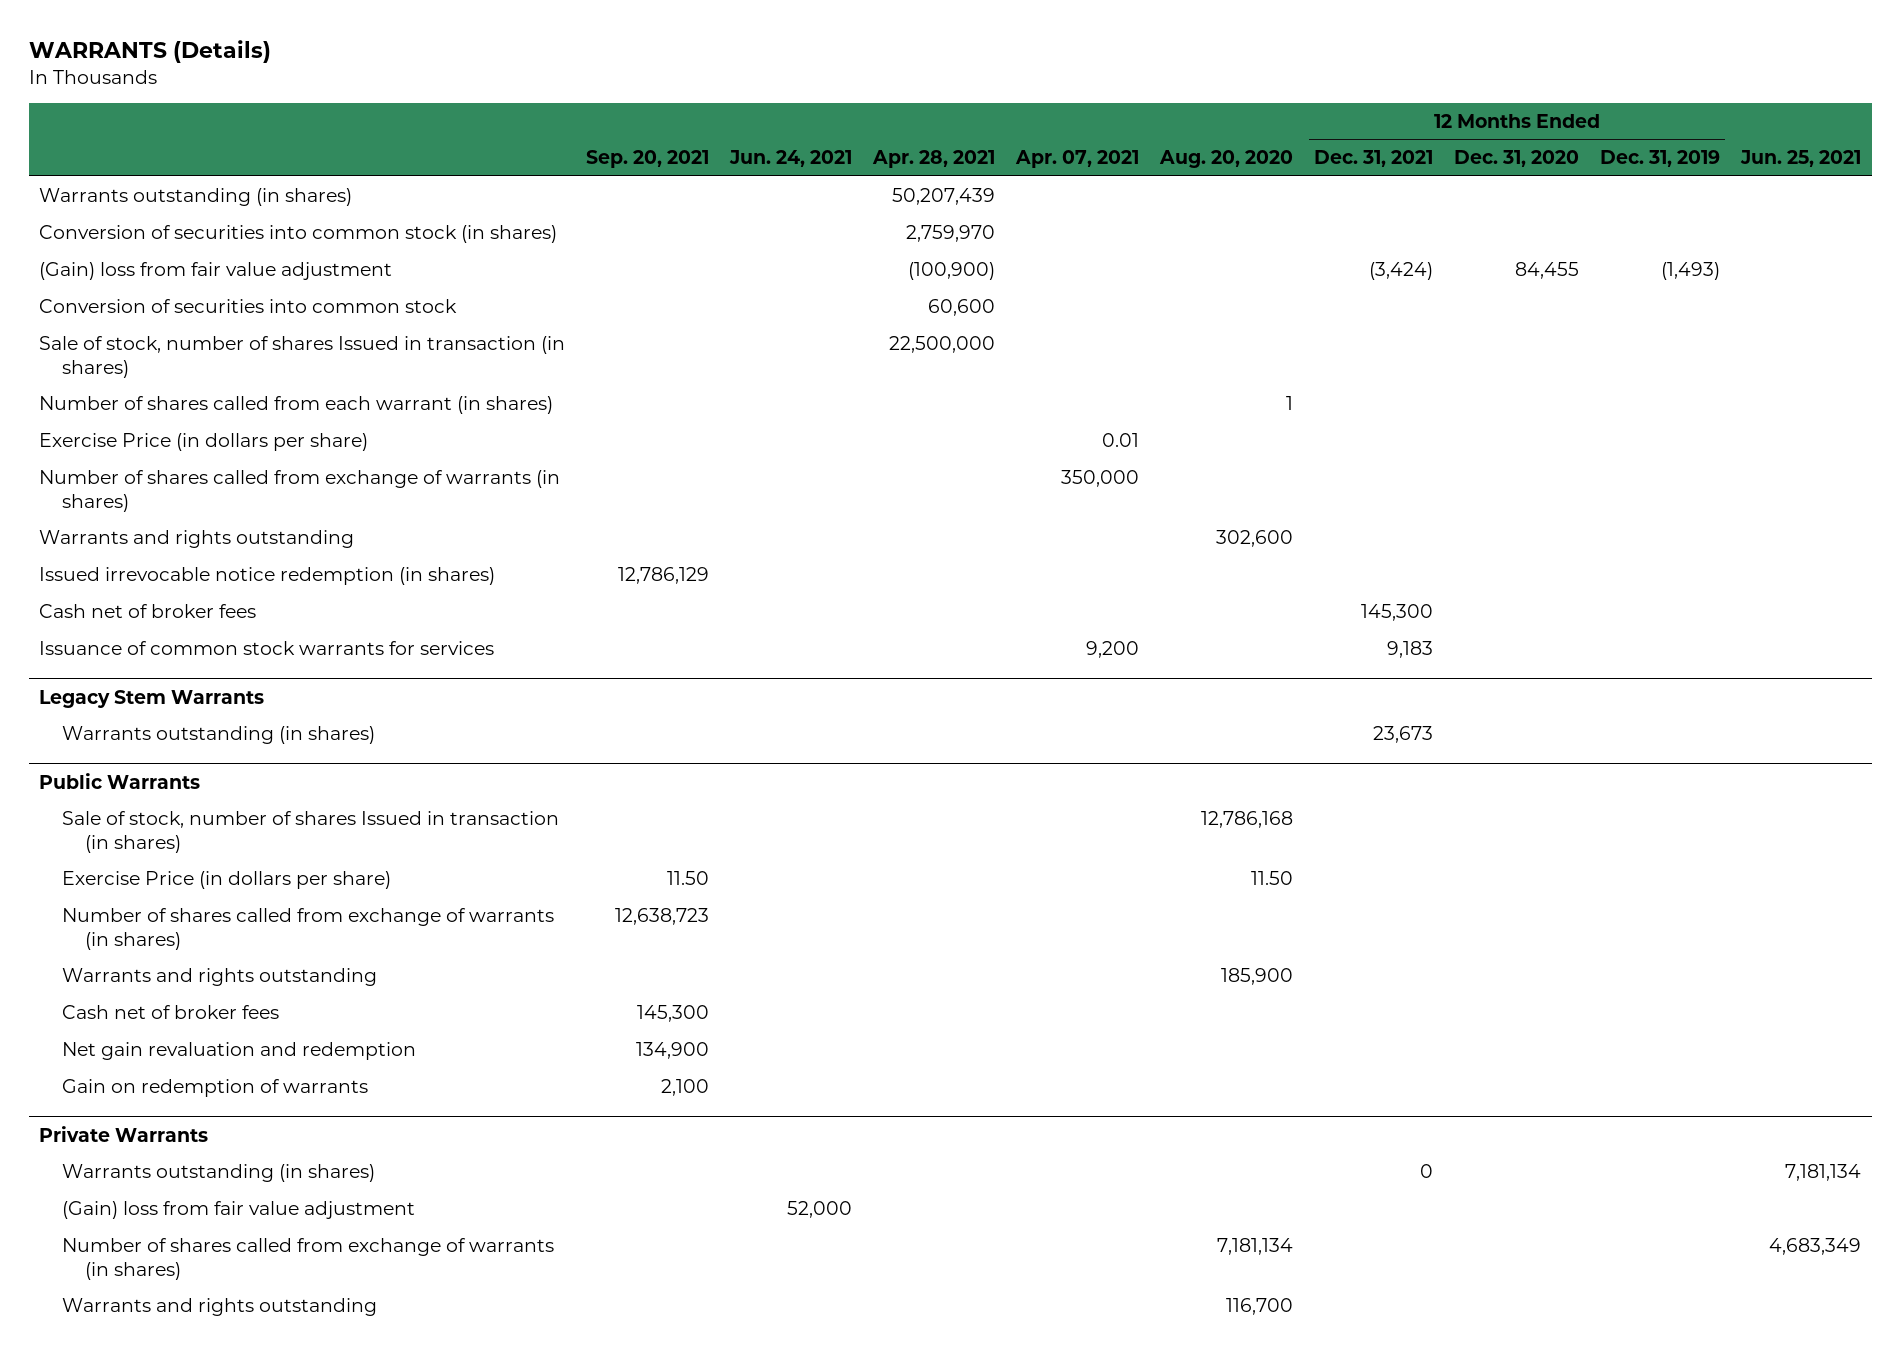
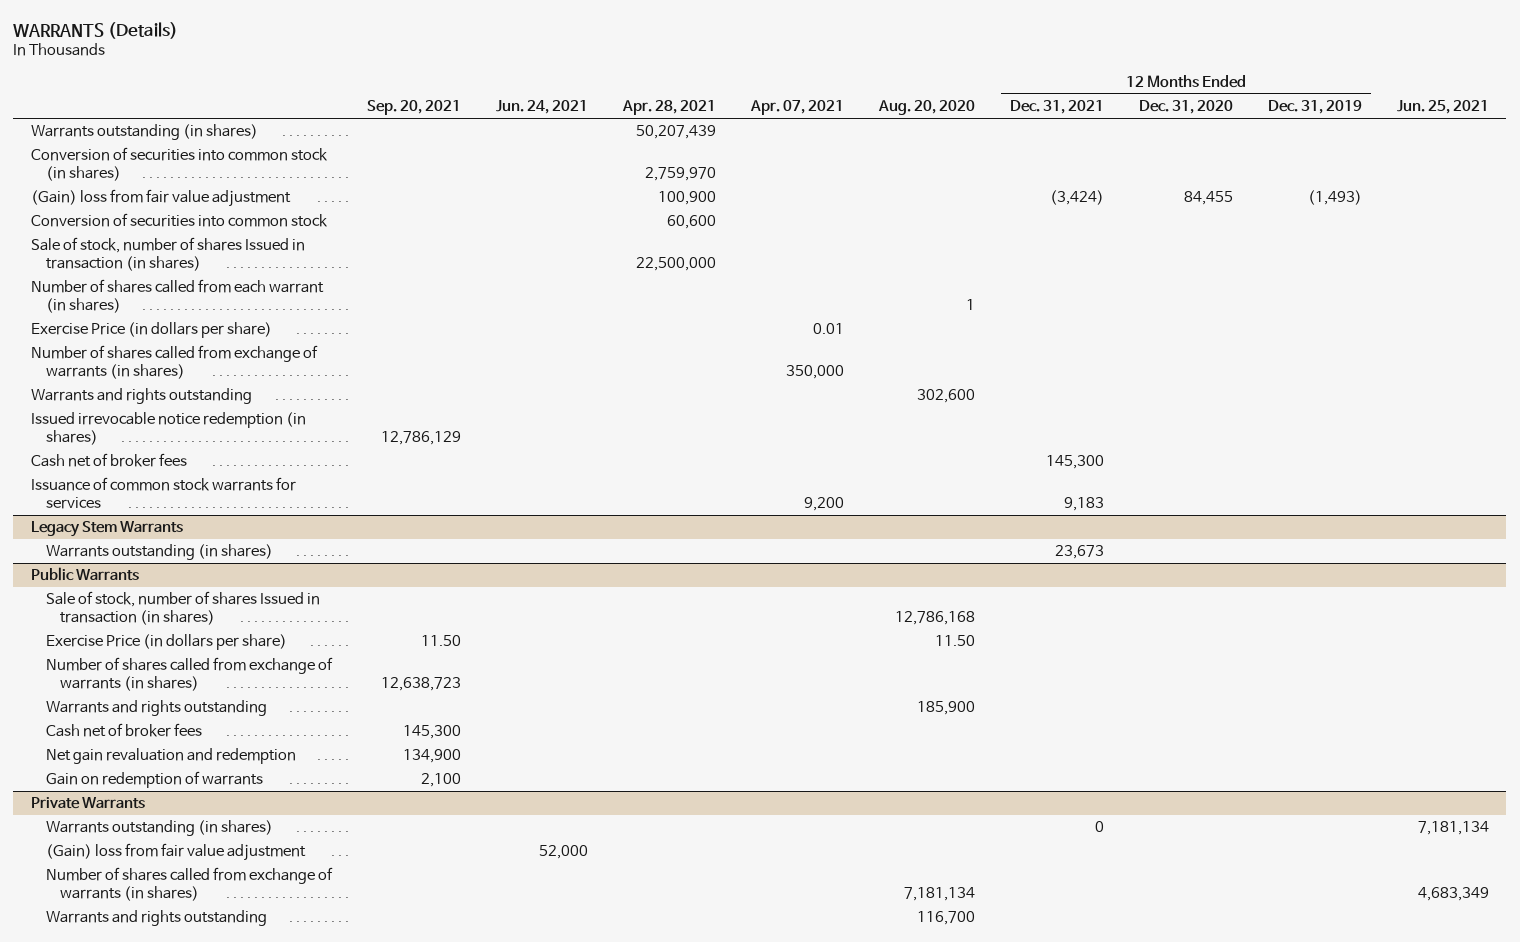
[908,261,996,280] (100,900) -> [657,191,716,206] 100,900

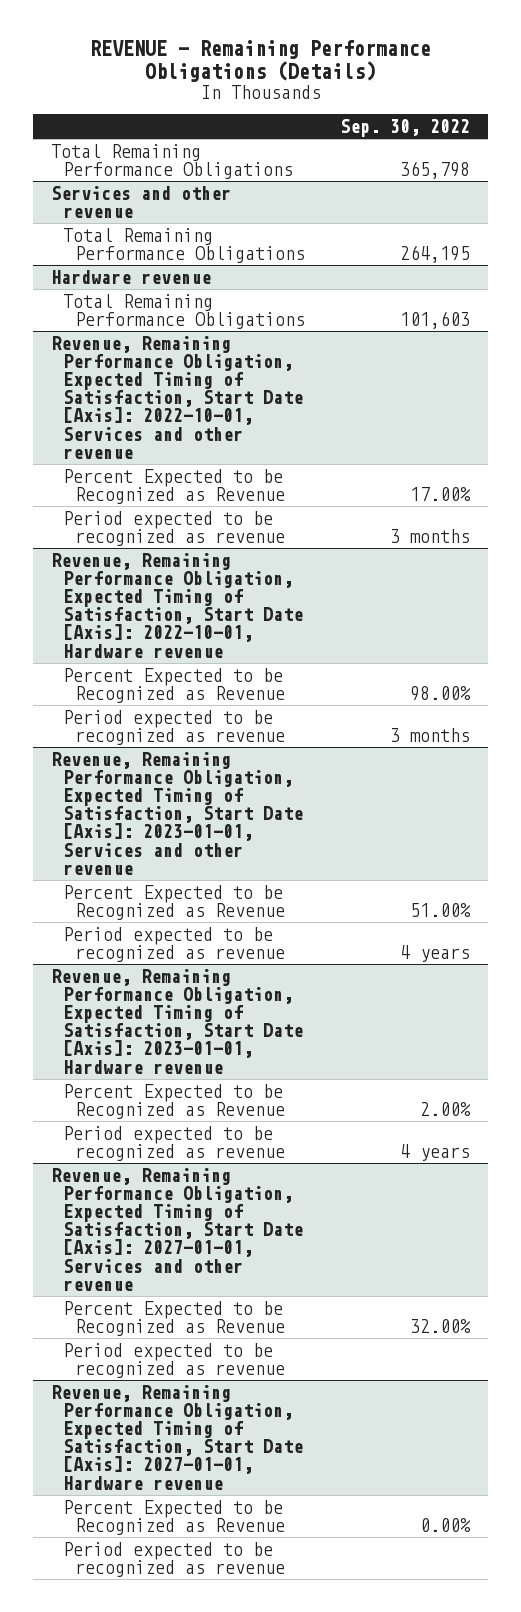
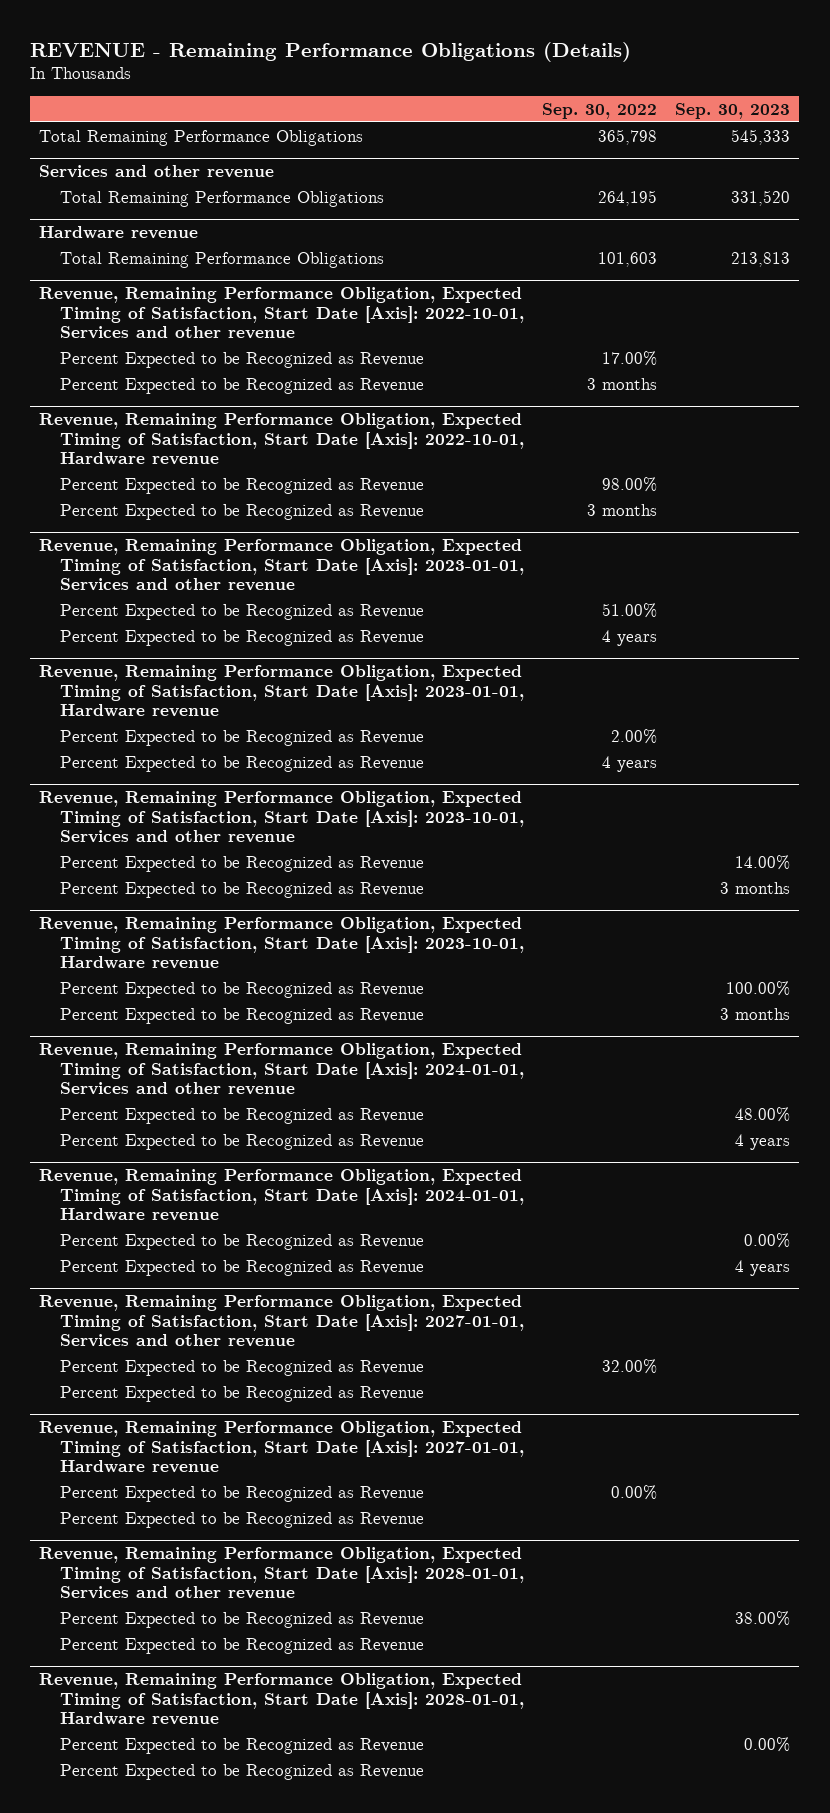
none -> [675,102,791,119] Sep. 30, 2023
[62,510,285,547] Period expected to be recognized as revenue -> [60,377,425,394] Percent Expected to be Recognized as Revenue
[62,709,285,746] Period expected to be recognized as revenue -> [60,503,425,520] Percent Expected to be Recognized as Revenue
[62,926,285,963] Period expected to be recognized as revenue -> [60,629,425,646] Percent Expected to be Recognized as Revenue
[62,1125,285,1162] Period expected to be recognized as revenue -> [60,755,425,772] Percent Expected to be Recognized as Revenue
none -> [39,791,525,844] Revenue, Remaining Performance Obligation, Expected Timing of Satisfaction, Start Date [Axis]: 2023-10-01, Services and other revenue
none -> [60,855,425,872] Percent Expected to be Recognized as Revenue
none -> [60,881,425,898] Percent Expected to be Recognized as Revenue
none -> [39,917,525,970] Revenue, Remaining Performance Obligation, Expected Timing of Satisfaction, Start Date [Axis]: 2023-10-01, Hardware revenue
none -> [60,981,425,998] Percent Expected to be Recognized as Revenue
none -> [60,1007,425,1024] Percent Expected to be Recognized as Revenue
none -> [39,1043,525,1096] Revenue, Remaining Performance Obligation, Expected Timing of Satisfaction, Start Date [Axis]: 2024-01-01, Services and other revenue
none -> [60,1107,425,1124] Percent Expected to be Recognized as Revenue
none -> [60,1133,425,1150] Percent Expected to be Recognized as Revenue
none -> [39,1169,525,1222] Revenue, Remaining Performance Obligation, Expected Timing of Satisfaction, Start Date [Axis]: 2024-01-01, Hardware revenue
none -> [60,1233,425,1250] Percent Expected to be Recognized as Revenue
none -> [60,1259,425,1276] Percent Expected to be Recognized as Revenue
[62,1342,285,1379] Period expected to be recognized as revenue -> [60,1385,425,1402] Percent Expected to be Recognized as Revenue
[62,1541,285,1578] Period expected to be recognized as revenue -> [60,1511,425,1528] Percent Expected to be Recognized as Revenue
none -> [39,1547,525,1600] Revenue, Remaining Performance Obligation, Expected Timing of Satisfaction, Start Date [Axis]: 2028-01-01, Services and other revenue
none -> [60,1611,425,1628] Percent Expected to be Recognized as Revenue
none -> [60,1637,425,1654] Percent Expected to be Recognized as Revenue
none -> [39,1673,525,1726] Revenue, Remaining Performance Obligation, Expected Timing of Satisfaction, Start Date [Axis]: 2028-01-01, Hardware revenue
none -> [60,1737,425,1754] Percent Expected to be Recognized as Revenue
none -> [60,1763,425,1780] Percent Expected to be Recognized as Revenue

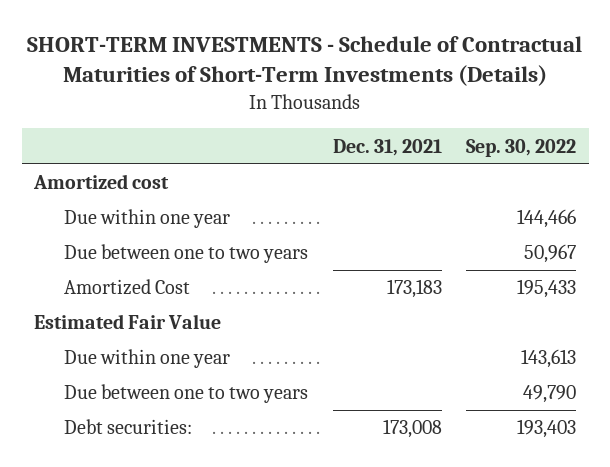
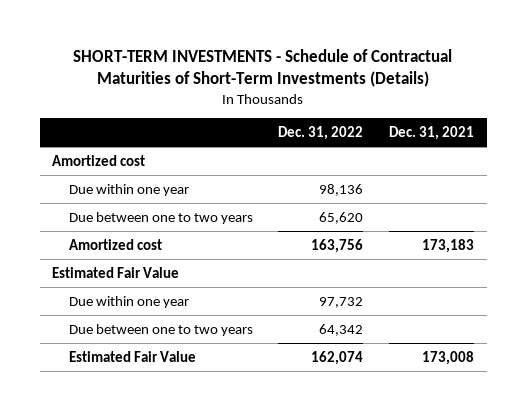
[466,138,577,157] Sep. 30, 2022 -> none
none -> [278,125,364,140] Dec. 31, 2022
[64,279,191,296] Amortized Cost -> [68,238,162,250] Amortized cost
[64,419,193,435] Debt securities: -> [68,350,196,362] Estimated Fair Value

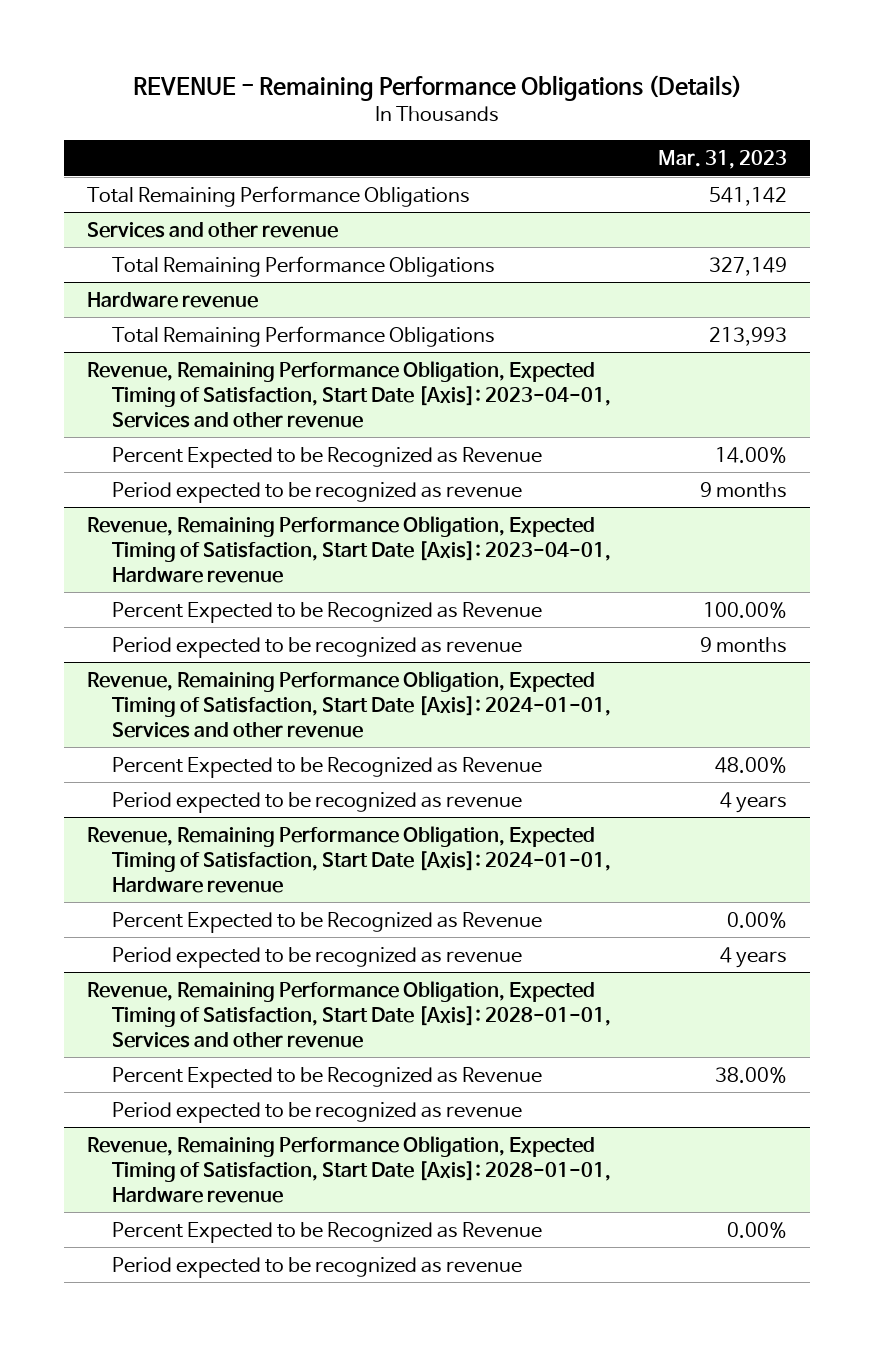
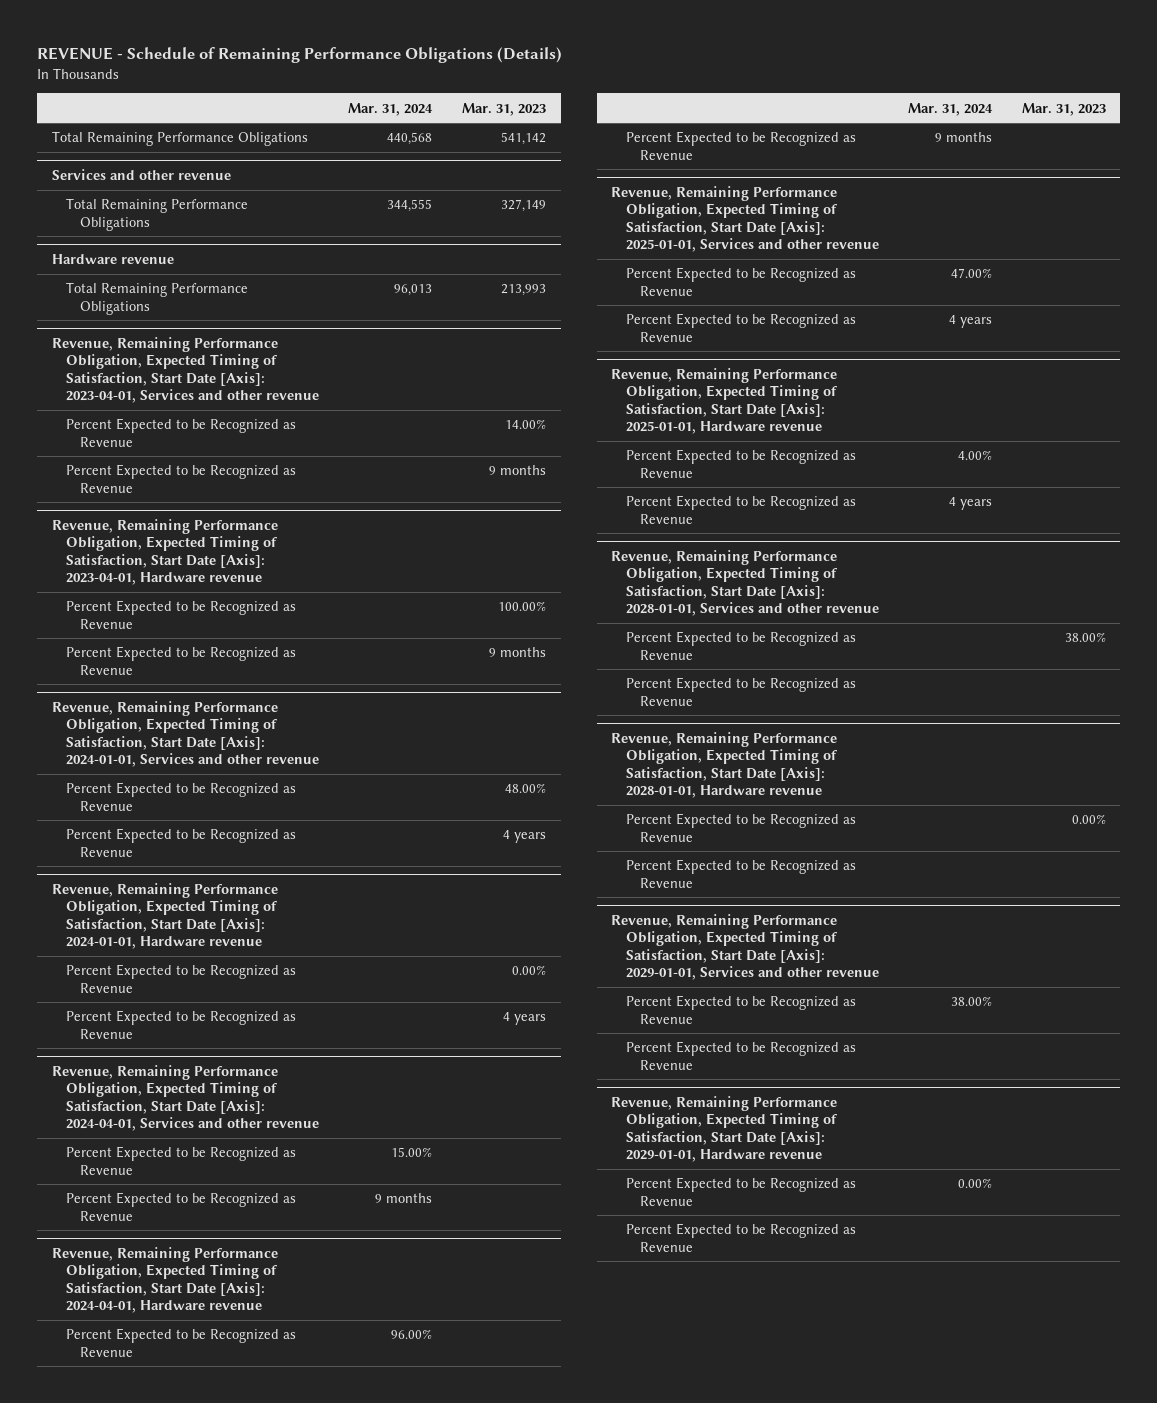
[132,75,742,102] REVENUE - Remaining Performance Obligations (Details) -> [36,47,562,64] REVENUE - Schedule of Remaining Performance Obligations (Details)
none -> [348,102,434,116] Mar. 31, 2024
[111,481,522,503] Period expected to be recognized as revenue -> [65,464,296,493] Percent Expected to be Recognized as Revenue
[111,636,522,658] Period expected to be recognized as revenue -> [65,646,296,675] Percent Expected to be Recognized as Revenue
[111,791,522,813] Period expected to be recognized as revenue -> [65,828,296,857] Percent Expected to be Recognized as Revenue
[111,946,522,968] Period expected to be recognized as revenue -> [65,1010,296,1039] Percent Expected to be Recognized as Revenue
none -> [51,1064,319,1132] Revenue, Remaining Performance Obligation, Expected Timing of Satisfaction, Start Date [Axis]: 2024-04-01, Services and other revenue
none -> [65,1146,296,1175] Percent Expected to be Recognized as Revenue
none -> [65,1192,296,1221] Percent Expected to be Recognized as Revenue
none -> [51,1246,278,1314] Revenue, Remaining Performance Obligation, Expected Timing of Satisfaction, Start Date [Axis]: 2024-04-01, Hardware revenue
none -> [65,1328,296,1357] Percent Expected to be Recognized as Revenue
none -> [625,131,856,160] Percent Expected to be Recognized as Revenue
none -> [611,185,879,253] Revenue, Remaining Performance Obligation, Expected Timing of Satisfaction, Start Date [Axis]: 2025-01-01, Services and other revenue
none -> [625,267,856,296] Percent Expected to be Recognized as Revenue
none -> [625,313,856,342] Percent Expected to be Recognized as Revenue
none -> [611,367,838,435] Revenue, Remaining Performance Obligation, Expected Timing of Satisfaction, Start Date [Axis]: 2025-01-01, Hardware revenue
none -> [625,449,856,478] Percent Expected to be Recognized as Revenue
none -> [625,495,856,524] Percent Expected to be Recognized as Revenue
[111,1101,522,1123] Period expected to be recognized as revenue -> [625,677,856,706] Percent Expected to be Recognized as Revenue
[111,1256,522,1278] Period expected to be recognized as revenue -> [625,859,856,888] Percent Expected to be Recognized as Revenue
none -> [611,913,879,981] Revenue, Remaining Performance Obligation, Expected Timing of Satisfaction, Start Date [Axis]: 2029-01-01, Services and other revenue
none -> [625,995,856,1024] Percent Expected to be Recognized as Revenue
none -> [625,1041,856,1070] Percent Expected to be Recognized as Revenue
none -> [611,1095,838,1163] Revenue, Remaining Performance Obligation, Expected Timing of Satisfaction, Start Date [Axis]: 2029-01-01, Hardware revenue
none -> [625,1177,856,1206] Percent Expected to be Recognized as Revenue
none -> [625,1223,856,1252] Percent Expected to be Recognized as Revenue

